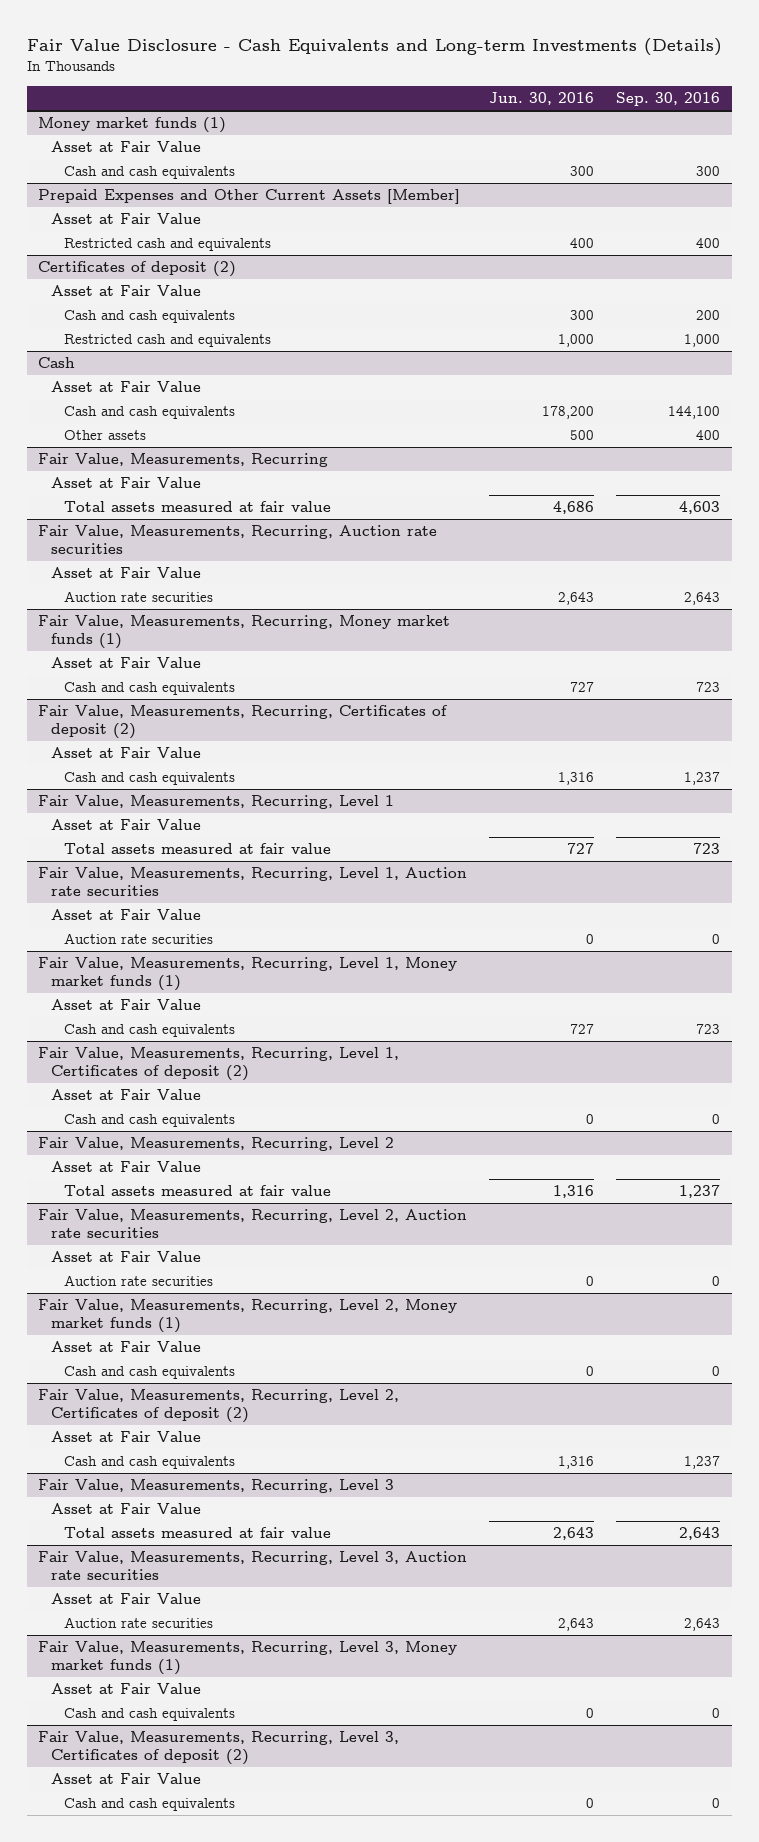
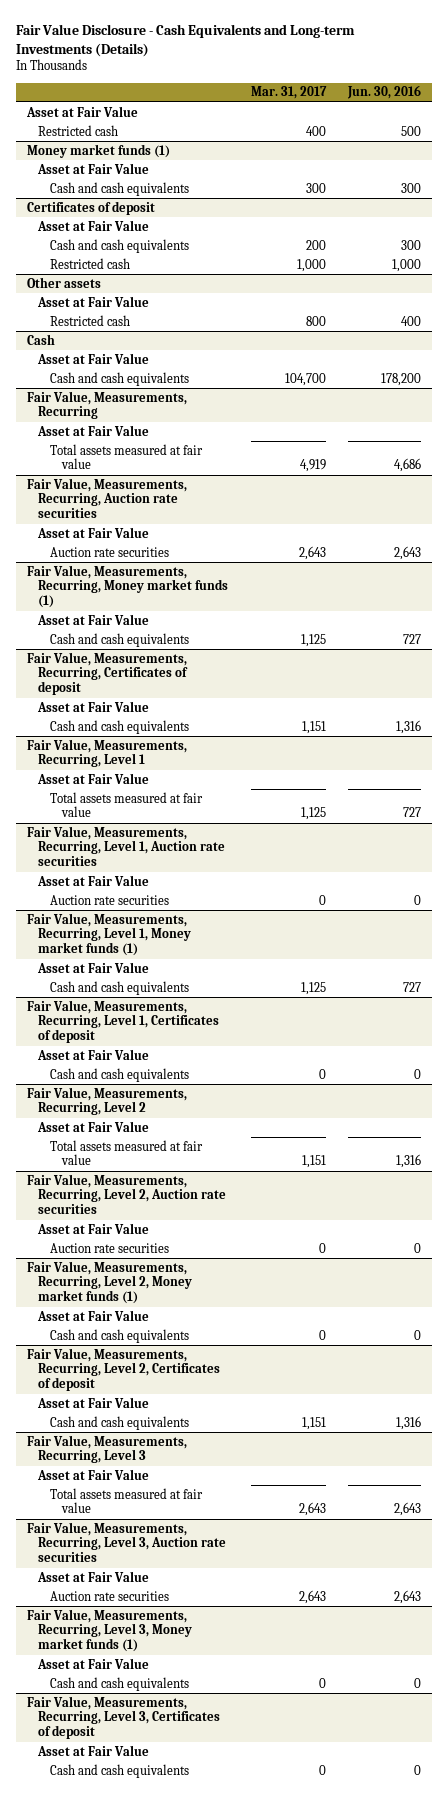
[616,92,721,107] Sep. 30, 2016 -> none
none -> [250,86,327,100] Mar. 31, 2017
none -> [25,105,138,117] Asset at Fair Value
none -> [38,124,119,136] Restricted cash
[38,189,461,205] Prepaid Expenses and Other Current Assets [Member] -> none
[51,213,202,225] Asset at Fair Value -> none
[64,238,272,252] Restricted cash and equivalents -> none
[38,261,237,278] Certificates of deposit (2) -> [26,200,155,215] Certificates of deposit
[64,334,272,348] Restricted cash and equivalents -> [50,257,131,269] Restricted cash
none -> [26,276,101,288] Other assets
none -> [37,295,150,307] Asset at Fair Value
none -> [50,314,131,326] Restricted cash
[64,430,147,441] Other assets -> none
[38,705,449,740] Fair Value, Measurements, Recurring, Certificates of deposit (2) -> [26,651,189,695] Fair Value, Measurements, Recurring, Certificates of deposit
[38,1047,400,1082] Fair Value, Measurements, Recurring, Level 1, Certificates of deposit (2) -> [26,999,220,1043] Fair Value, Measurements, Recurring, Level 1, Certificates of deposit
[38,1389,400,1424] Fair Value, Measurements, Recurring, Level 2, Certificates of deposit (2) -> [26,1347,221,1391] Fair Value, Measurements, Recurring, Level 2, Certificates of deposit
[38,1731,400,1766] Fair Value, Measurements, Recurring, Level 3, Certificates of deposit (2) -> [26,1695,221,1739] Fair Value, Measurements, Recurring, Level 3, Certificates of deposit

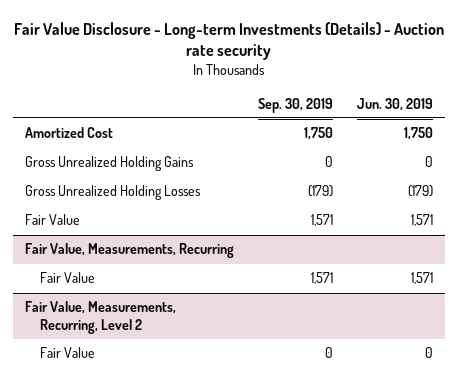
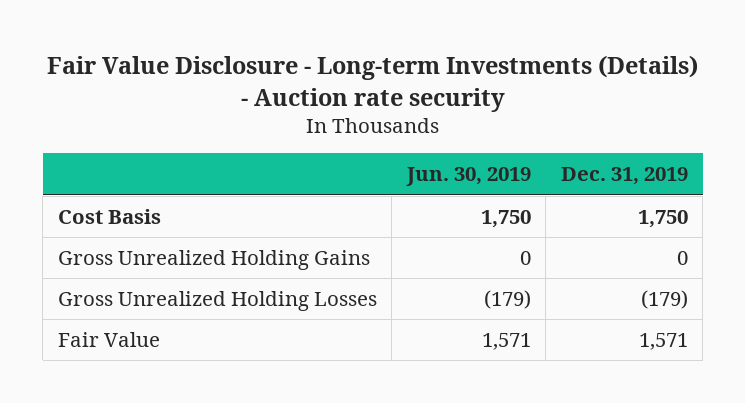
[257,97,333,113] Sep. 30, 2019 -> none
none -> [560,167,688,186] Dec. 31, 2019
[24,127,113,139] Amortized Cost -> [57,208,161,224] Cost Basis
[24,243,234,259] Fair Value, Measurements, Recurring -> none
[39,272,95,284] Fair Value -> none
[24,301,176,335] Fair Value, Measurements, Recurring, Level 2 -> none
[39,347,95,359] Fair Value -> none

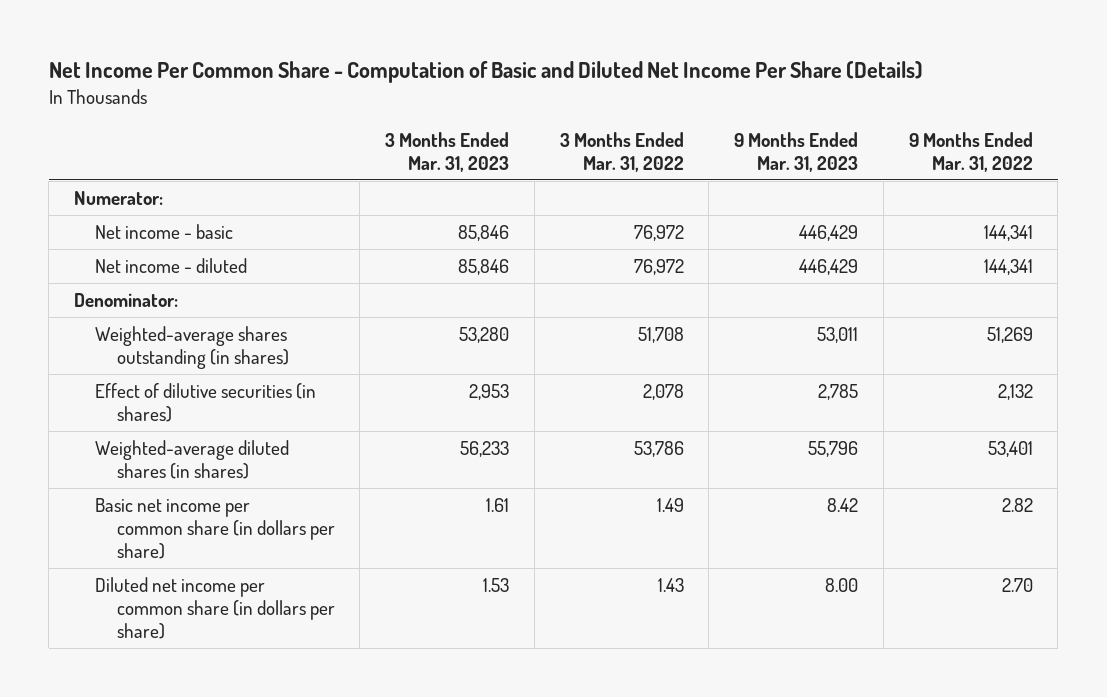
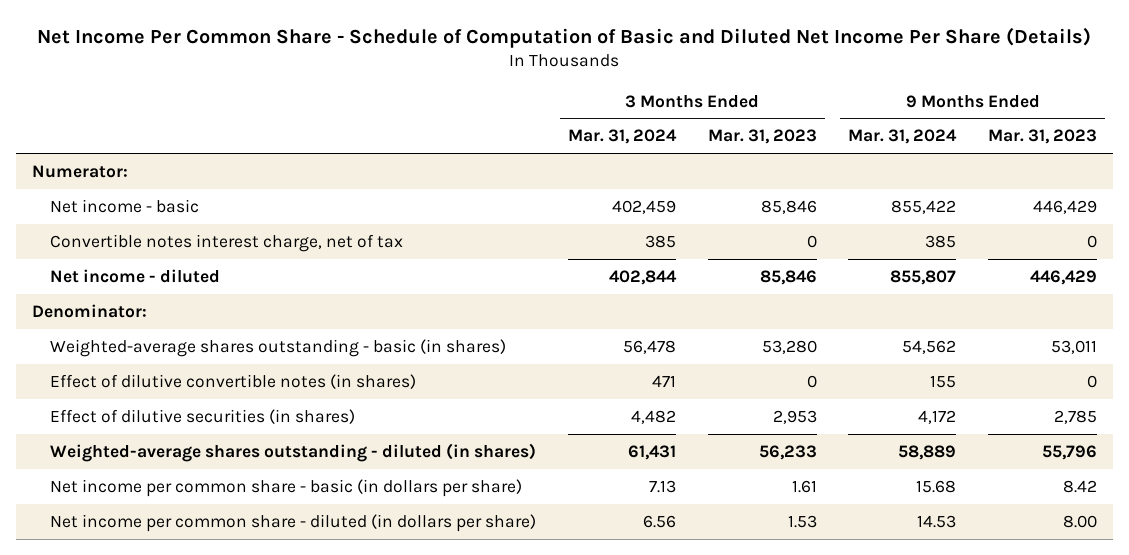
[48,61,923,84] Net Income Per Common Share - Computation of Basic and Diluted Net Income Per Share (Details) -> [37,27,1092,49] Net Income Per Common Share - Schedule of Computation of Basic and Diluted Net Income Per Share (Details)
[559,131,684,172] 3 Months Ended Mar. 31, 2022 -> none
[908,131,1033,172] 9 Months Ended Mar. 31, 2022 -> none
none -> [567,129,677,145] Mar. 31, 2024
none -> [848,129,958,145] Mar. 31, 2024
none -> [50,233,404,252] Convertible notes interest charge, net of tax
[95,325,289,369] Weighted-average shares outstanding (in shares) -> [50,338,507,357] Weighted-average shares outstanding - basic (in shares)
none -> [50,373,417,389] Effect of dilutive convertible notes (in shares)
[95,439,290,479] Weighted-average diluted shares (in shares) -> [50,442,537,462] Weighted-average shares outstanding - diluted (in shares)
[95,497,335,559] Basic net income per common share (in dollars per share) -> [50,478,523,497] Net income per common share - basic (in dollars per share)
[95,576,335,639] Diluted net income per common share (in dollars per share) -> [50,513,537,532] Net income per common share - diluted (in dollars per share)

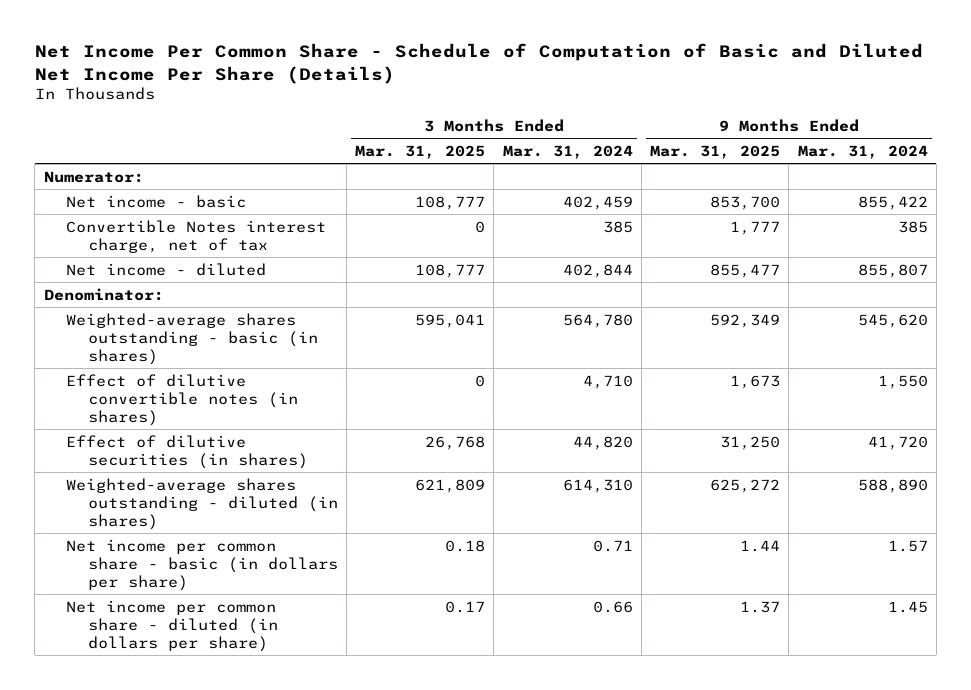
[707,129,817,145] Mar. 31, 2023 -> none
[987,129,1097,145] Mar. 31, 2023 -> none
none -> [355,144,486,159] Mar. 31, 2025
none -> [650,144,781,159] Mar. 31, 2025
[50,233,404,252] Convertible notes interest charge, net of tax -> [65,219,326,253] Convertible Notes interest charge, net of tax
[622,339,676,354] 56,478 -> [562,313,633,328] 564,780
[902,339,957,354] 54,562 -> [857,313,928,328] 545,620
[651,374,676,387] 471 -> [582,374,633,389] 4,710
[930,374,957,388] 155 -> [877,374,928,389] 1,550
[630,409,676,424] 4,482 -> [572,435,633,450] 44,820
[918,409,957,424] 4,172 -> [867,435,928,450] 41,720
[627,444,676,460] 61,431 -> [562,478,633,493] 614,310
[898,444,957,460] 58,889 -> [857,478,928,493] 588,890
[648,479,676,493] 7.13 -> [592,539,633,552] 0.71
[916,479,957,493] 15.68 -> [887,539,928,552] 1.57
[642,514,676,528] 6.56 -> [592,600,633,613] 0.66
[917,514,957,528] 14.53 -> [887,600,928,613] 1.45

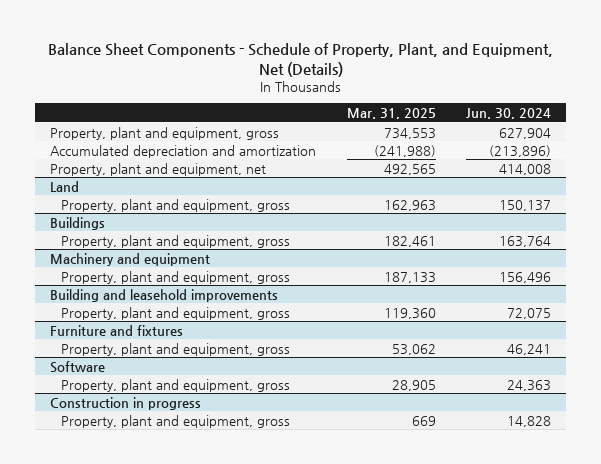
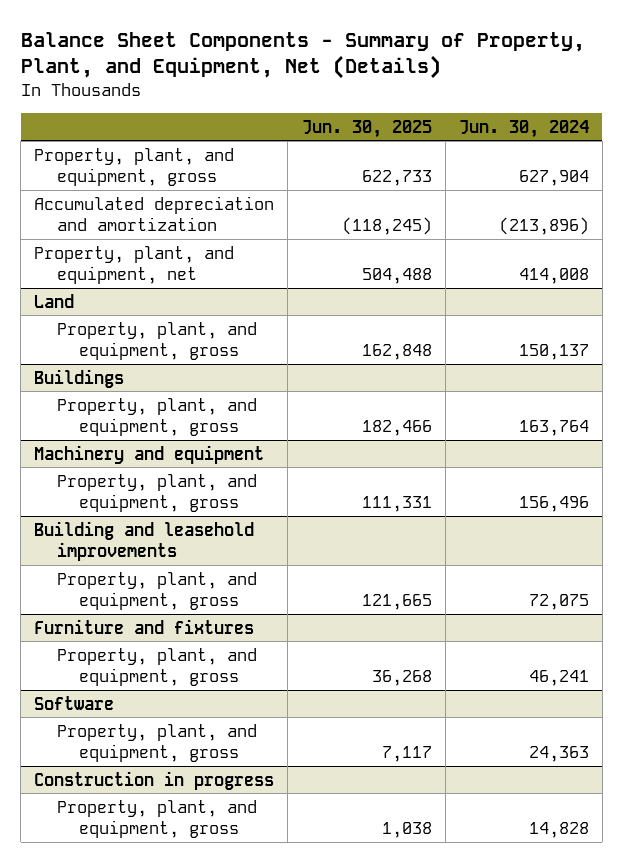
[47,43,553,77] Balance Sheet Components - Schedule of Property, Plant, and Equipment, Net (Details) -> [20,32,585,80] Balance Sheet Components - Summary of Property, Plant, and Equipment, Net (Details)
[346,108,436,120] Mar. 31, 2025 -> none
none -> [301,119,432,138] Jun. 30, 2025
[49,126,279,140] Property, plant and equipment, gross -> [34,147,235,186] Property, plant, and equipment, gross
[49,162,266,176] Property, plant and equipment, net -> [34,245,235,284] Property, plant, and equipment, net
[60,198,290,212] Property, plant and equipment, gross -> [56,321,257,360] Property, plant, and equipment, gross
[60,234,290,248] Property, plant and equipment, gross -> [56,397,257,436] Property, plant, and equipment, gross
[60,270,290,284] Property, plant and equipment, gross -> [56,473,257,512] Property, plant, and equipment, gross
[60,306,290,320] Property, plant and equipment, gross -> [56,571,257,610] Property, plant, and equipment, gross
[60,342,290,356] Property, plant and equipment, gross -> [56,647,257,686] Property, plant, and equipment, gross
[60,378,290,392] Property, plant and equipment, gross -> [56,723,257,762] Property, plant, and equipment, gross
[60,414,290,428] Property, plant and equipment, gross -> [56,799,257,838] Property, plant, and equipment, gross

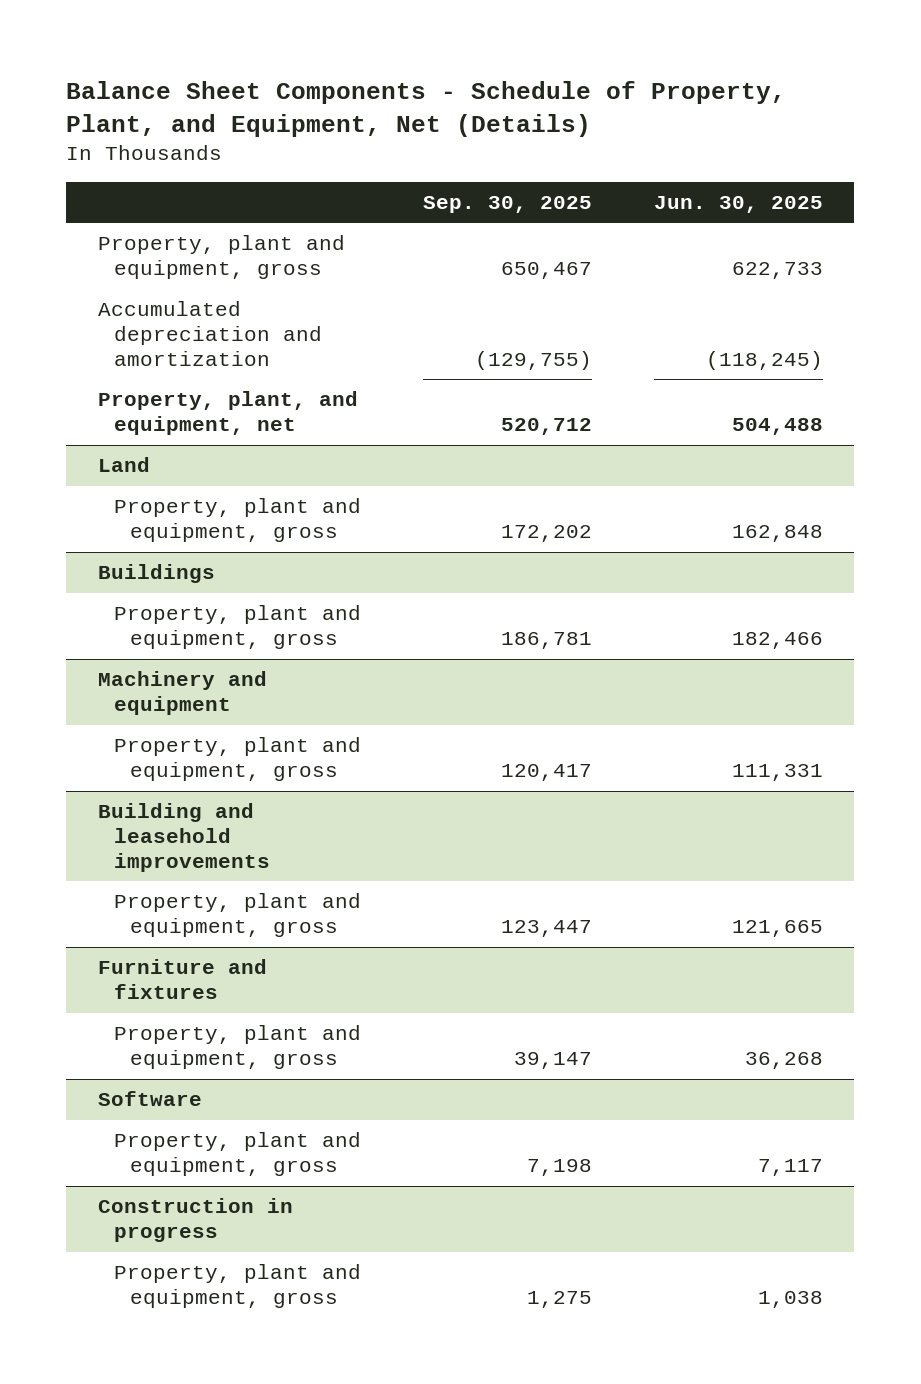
[20,32,585,80] Balance Sheet Components - Summary of Property, Plant, and Equipment, Net (Details) -> [66,81,787,137] Balance Sheet Components - Schedule of Property, Plant, and Equipment, Net (Details)
[458,119,589,138] Jun. 30, 2024 -> none
none -> [423,196,593,214] Sep. 30, 2025
[34,147,235,186] Property, plant, and equipment, gross -> [97,235,345,280] Property, plant and equipment, gross
[56,321,257,360] Property, plant, and equipment, gross -> [113,498,361,543] Property, plant and equipment, gross
[56,397,257,436] Property, plant, and equipment, gross -> [113,605,361,650] Property, plant and equipment, gross
[56,473,257,512] Property, plant, and equipment, gross -> [113,737,361,782] Property, plant and equipment, gross
[56,571,257,610] Property, plant, and equipment, gross -> [113,893,361,938] Property, plant and equipment, gross
[56,647,257,686] Property, plant, and equipment, gross -> [113,1025,361,1070] Property, plant and equipment, gross
[56,723,257,762] Property, plant, and equipment, gross -> [113,1132,361,1177] Property, plant and equipment, gross
[56,799,257,838] Property, plant, and equipment, gross -> [113,1264,361,1309] Property, plant and equipment, gross

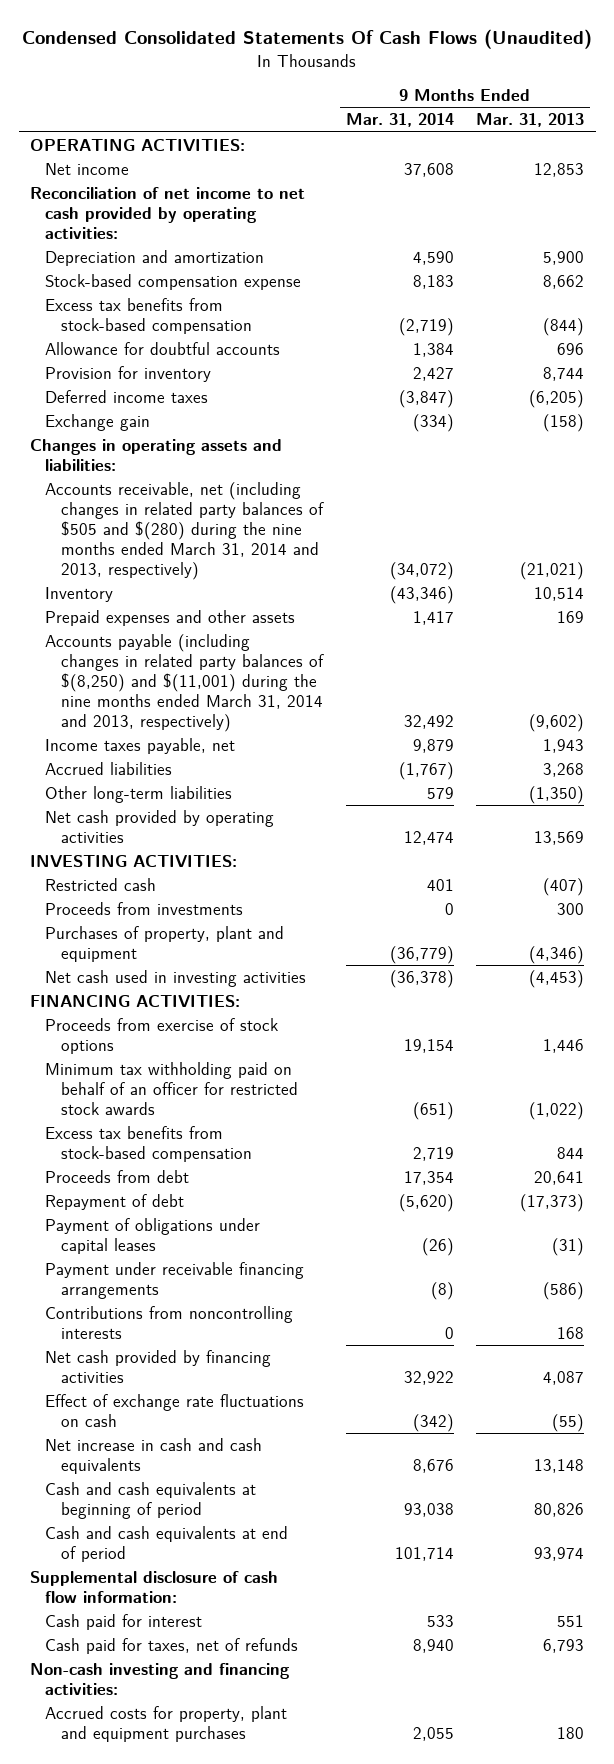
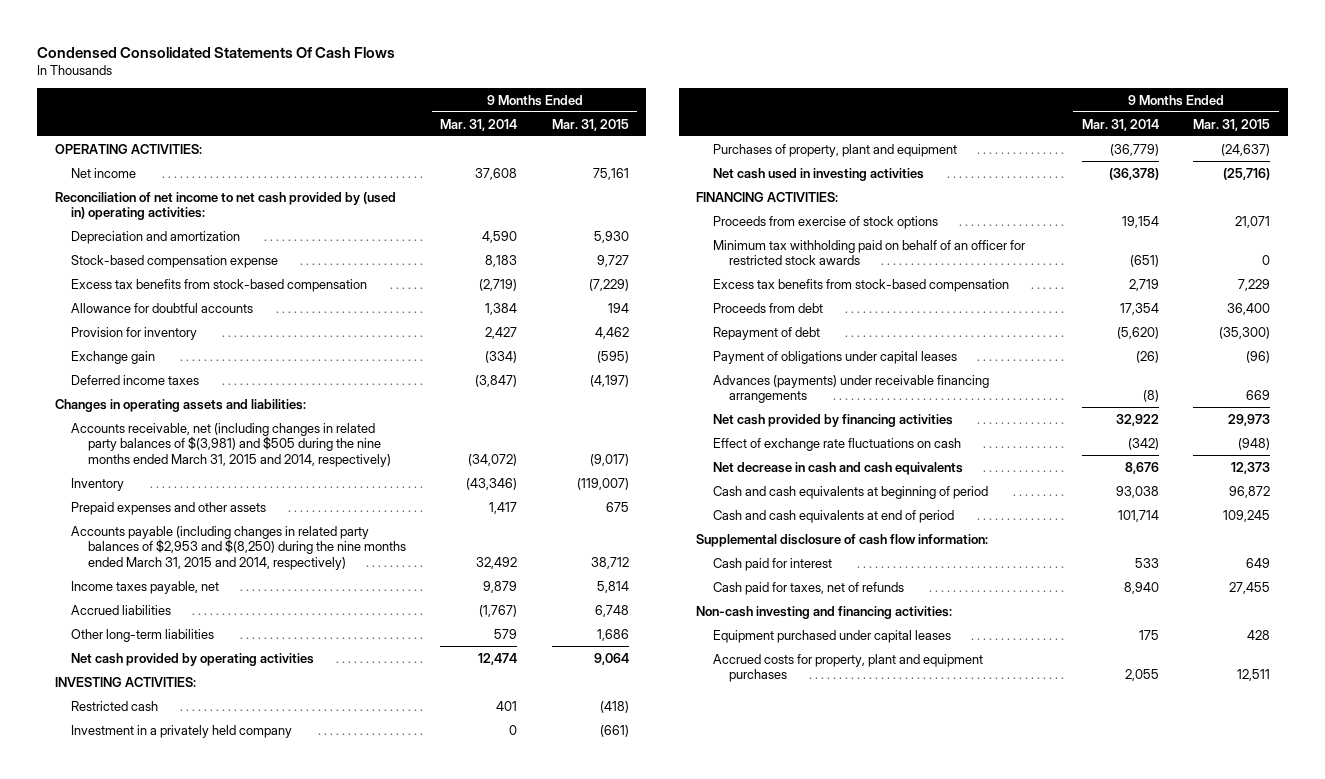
[22,29,593,50] Condensed Consolidated Statements Of Cash Flows (Unaudited) -> [37,46,396,58] Condensed Consolidated Statements Of Cash Flows
[476,113,585,128] Mar. 31, 2013 -> none
none -> [551,118,629,131] Mar. 31, 2015
[29,186,305,239] Reconciliation of net income to net cash provided by operating activities: -> [54,191,396,221] Reconciliation of net income to net cash provided by (used in) operating activities:
[45,389,209,403] Deferred income taxes -> [71,374,200,385] Deferred income taxes
[45,481,325,580] Accounts receivable, net (including changes in related party balances of $505 and $(280) during the nine months ended March 31, 2014 and 2013, respectively) -> [71,422,391,468] Accounts receivable, net (including changes in related party balances of $(3,981) and $505 during the nine months ended March 31, 2015 and 2014, respectively)
[45,633,325,732] Accounts payable (including changes in related party balances of $(8,250) and $(11,001) during the nine months ended March 31, 2014 and 2013, respectively) -> [71,525,406,571] Accounts payable (including changes in related party balances of $2,953 and $(8,250) during the nine months ended March 31, 2015 and 2014, respectively)
[45,901,244,915] Proceeds from investments -> none
none -> [71,724,293,738] Investment in a privately held company
[45,1305,294,1339] Contributions from noncontrolling interests -> none
[45,1261,305,1299] Payment under receivable financing arrangements -> [712,374,989,404] Advances (payments) under receivable financing arrangements
[45,1437,263,1474] Net increase in cash and cash equivalents -> [712,461,963,475] Net decrease in cash and cash equivalents
none -> [712,629,951,643] Equipment purchased under capital leases

